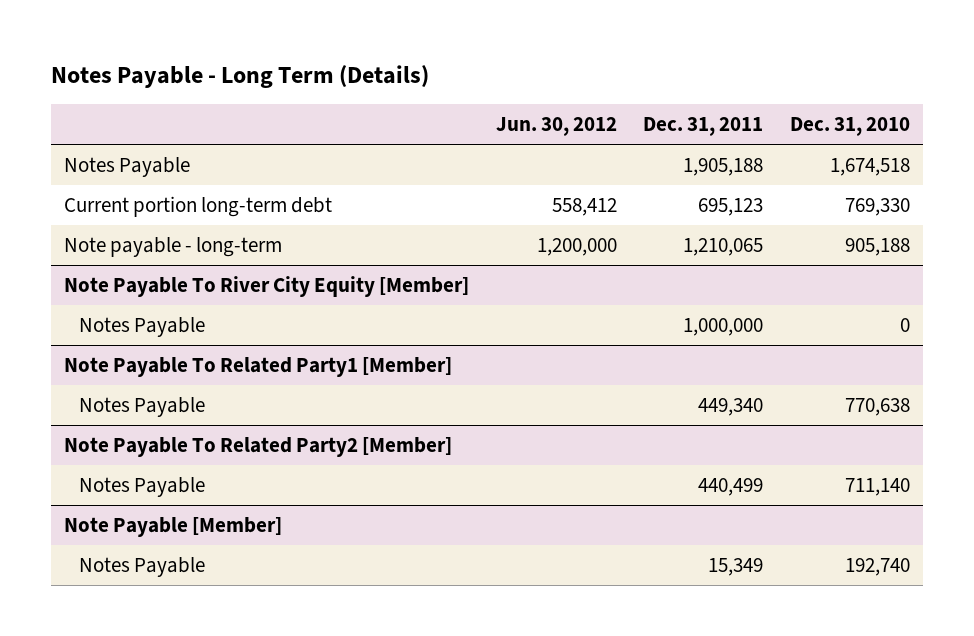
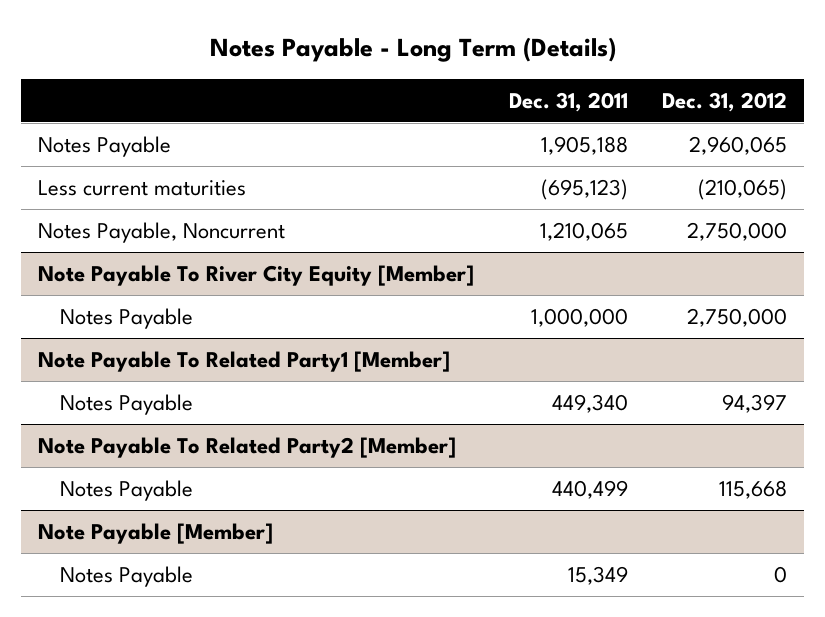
[495,116,617,136] Jun. 30, 2012 -> none
[789,116,910,136] Dec. 31, 2010 -> none
none -> [661,91,787,112] Dec. 31, 2012
[63,195,332,217] Current portion long-term debt -> none
none -> [38,179,247,196] Less current maturities
[63,236,282,257] Note payable - long-term -> [38,221,286,243] Notes Payable, Noncurrent

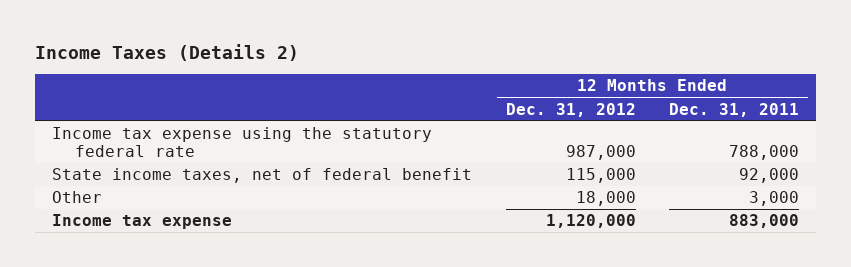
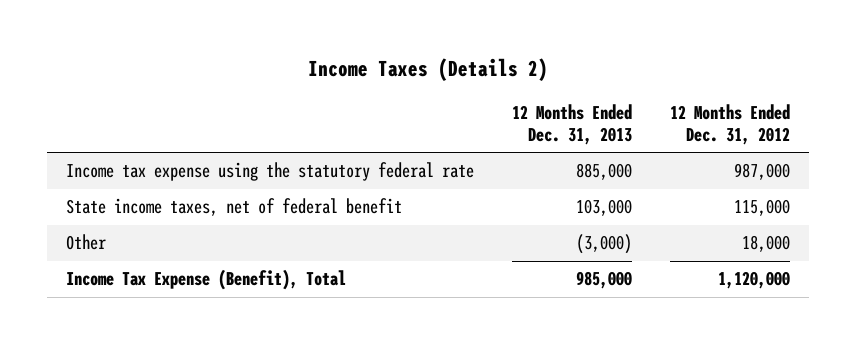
[669,102,800,117] Dec. 31, 2011 -> none
none -> [512,103,633,145] 12 Months Ended Dec. 31, 2013
[51,214,232,230] Income tax expense -> [66,269,347,291] Income Tax Expense (Benefit), Total

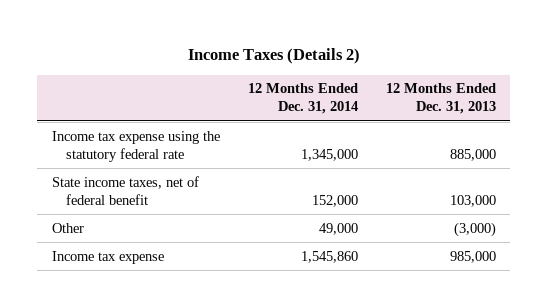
[670,103,791,145] 12 Months Ended Dec. 31, 2012 -> none
none -> [247,83,358,115] 12 Months Ended Dec. 31, 2014
[66,269,347,291] Income Tax Expense (Benefit), Total -> [51,250,164,264] Income tax expense

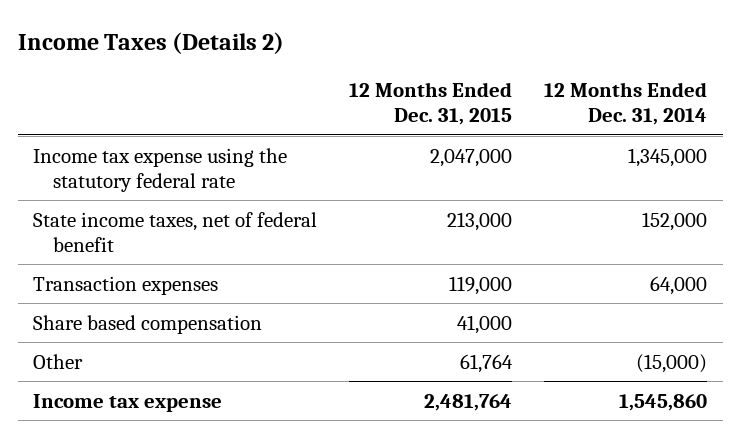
[386,83,497,115] 12 Months Ended Dec. 31, 2013 -> none
none -> [349,81,513,125] 12 Months Ended Dec. 31, 2015
none -> [33,275,219,295] Transaction expenses
none -> [33,314,263,334] Share based compensation
[318,222,358,235] 49,000 -> [636,353,708,373] (15,000)

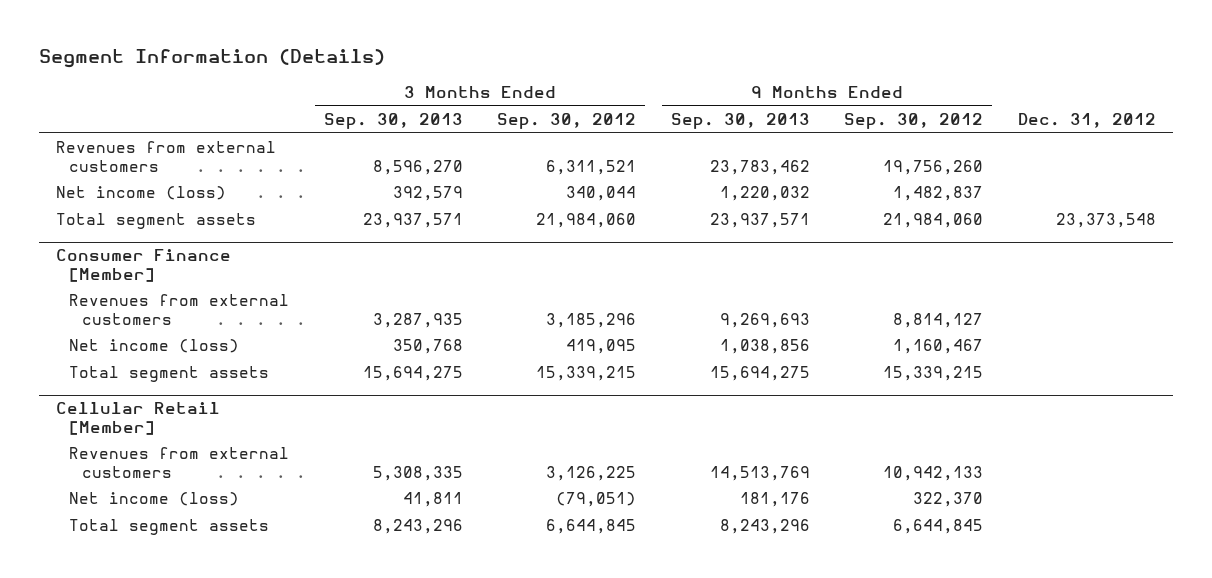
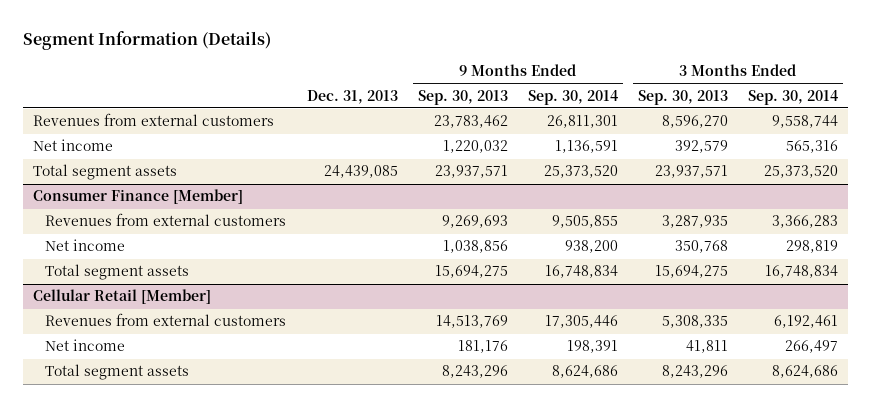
[497,113,637,130] Sep. 30, 2012 -> none
[844,113,984,130] Sep. 30, 2012 -> none
[1017,113,1156,129] Dec. 31, 2012 -> none
none -> [306,89,398,104] Dec. 31, 2013
none -> [527,89,618,105] Sep. 30, 2014
none -> [747,89,838,105] Sep. 30, 2014
[56,186,227,201] Net income (loss) -> [33,139,114,152] Net income
[68,339,239,354] Net income (loss) -> [45,239,126,252] Net income
[68,492,239,507] Net income (loss) -> [45,339,126,352] Net income

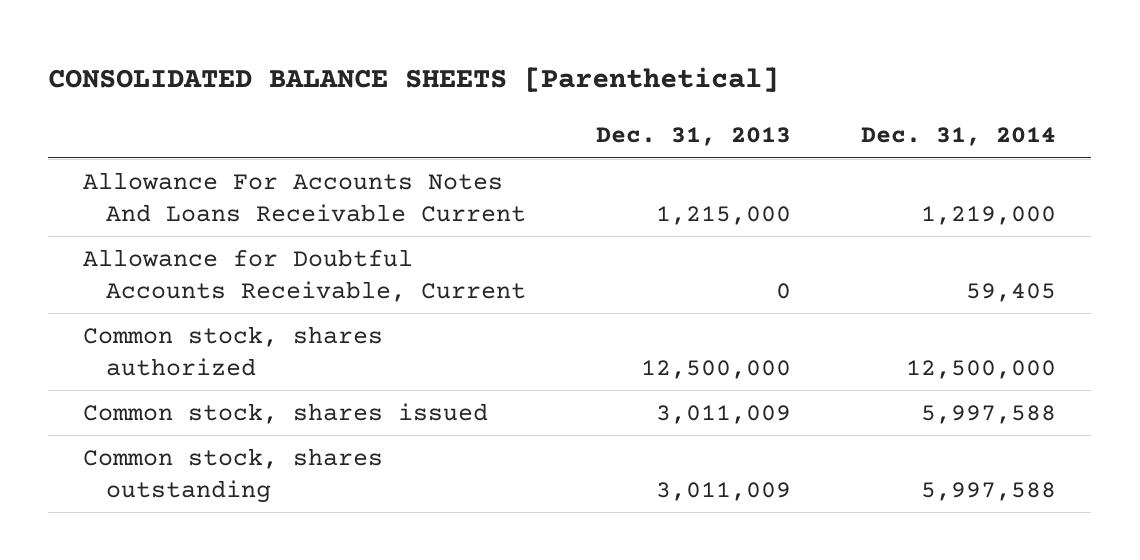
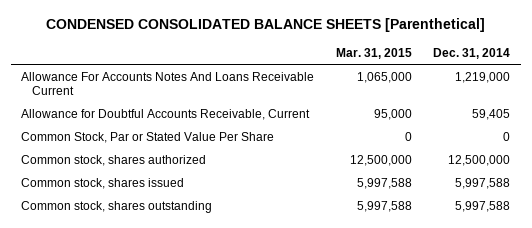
[48,67,780,93] CONSOLIDATED BALANCE SHEETS [Parenthetical] -> [45,18,485,33] CONDENSED CONSOLIDATED BALANCE SHEETS [Parenthetical]
[595,127,791,147] Dec. 31, 2013 -> none
none -> [335,48,412,60] Mar. 31, 2015
none -> [21,131,275,143] Common Stock, Par or Stated Value Per Share

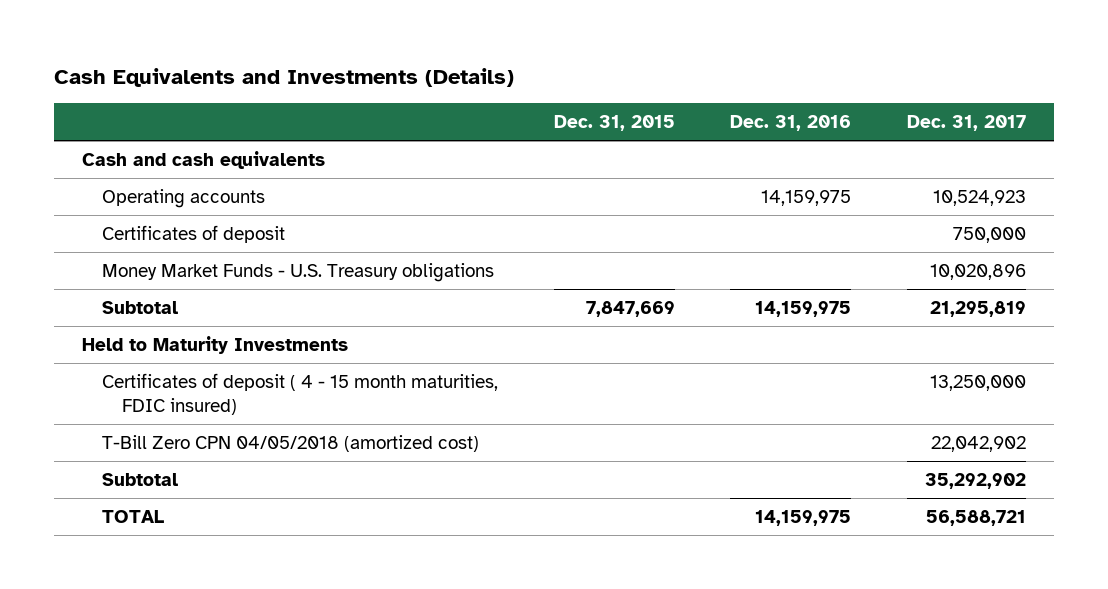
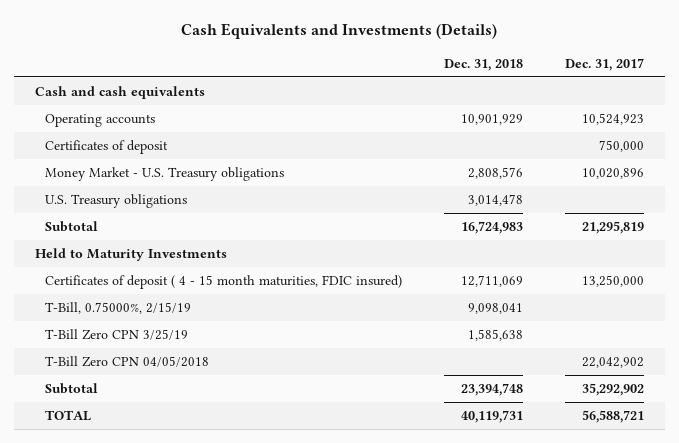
[553,115,675,132] Dec. 31, 2015 -> none
[730,115,852,132] Dec. 31, 2016 -> none
none -> [443,58,523,71] Dec. 31, 2018
[102,263,495,283] Money Market Funds - U.S. Treasury obligations -> [45,167,285,182] Money Market - U.S. Treasury obligations
none -> [45,194,188,209] U.S. Treasury obligations
none -> [45,302,192,315] T-Bill, 0.75000%, 2/15/19
none -> [45,329,189,341] T-Bill Zero CPN 3/25/19
[102,435,480,453] T-Bill Zero CPN 04/05/2018 (amortized cost) -> [45,356,210,368] T-Bill Zero CPN 04/05/2018

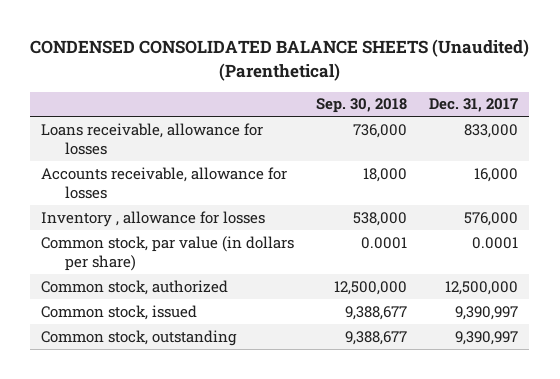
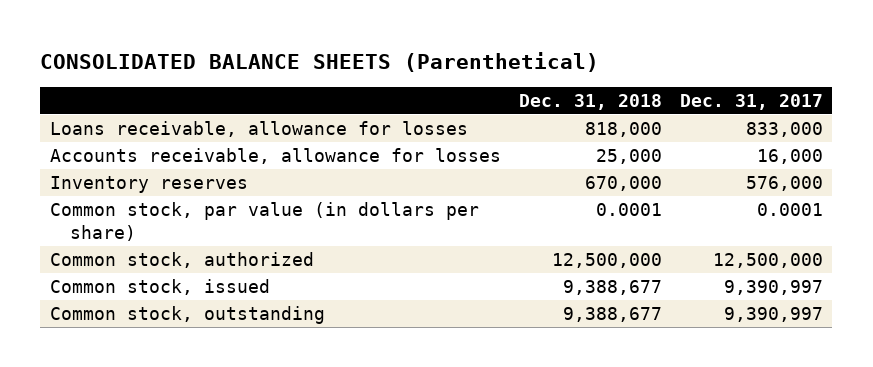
[29,39,529,81] CONDENSED CONSOLIDATED BALANCE SHEETS (Unaudited) (Parenthetical) -> [40,51,600,72] CONSOLIDATED BALANCE SHEETS (Parenthetical)
[316,98,408,114] Sep. 30, 2018 -> none
none -> [518,93,662,110] Dec. 31, 2018
[41,210,266,227] Inventory , allowance for losses -> [49,176,248,194] Inventory reserves

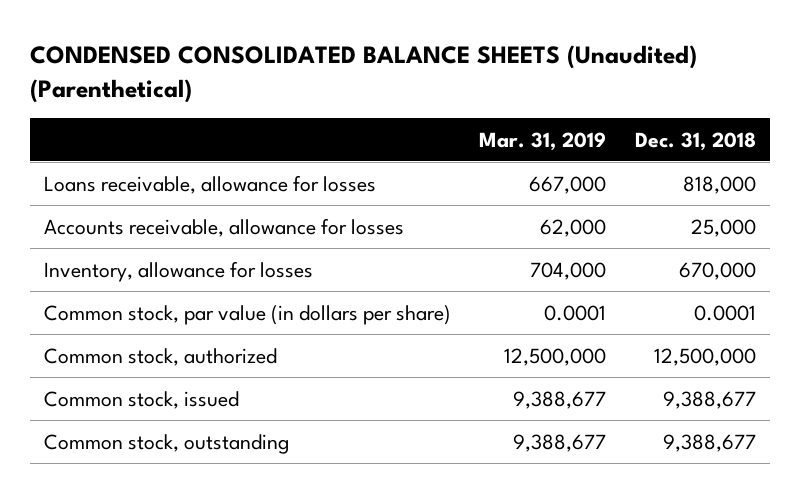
[40,51,600,72] CONSOLIDATED BALANCE SHEETS (Parenthetical) -> [29,45,697,103] CONDENSED CONSOLIDATED BALANCE SHEETS (Unaudited) (Parenthetical)
[680,93,824,110] Dec. 31, 2017 -> none
none -> [479,131,607,151] Mar. 31, 2019
[49,176,248,194] Inventory reserves -> [43,260,313,282] Inventory, allowance for losses

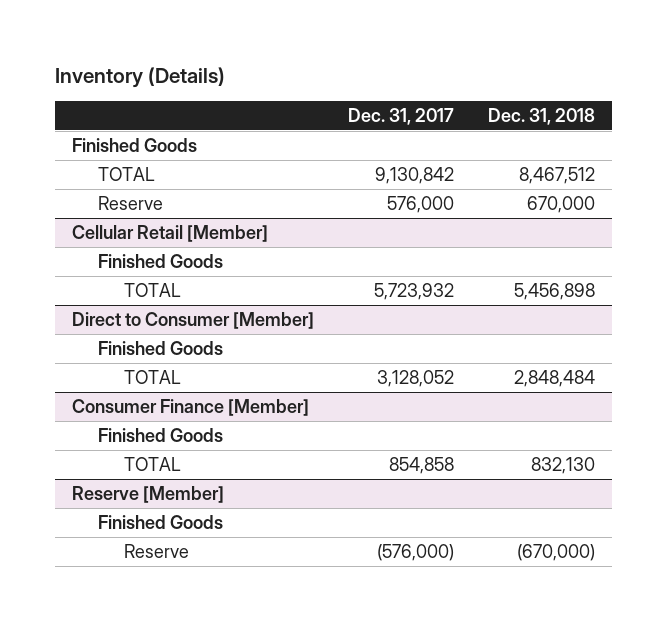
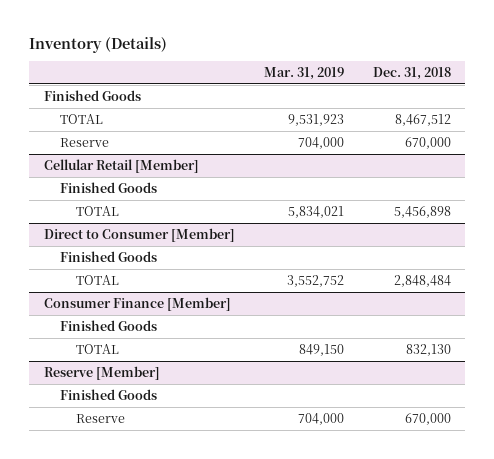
[348,107,455,125] Dec. 31, 2017 -> none
none -> [263,67,344,81] Mar. 31, 2019
[517,543,596,561] (670,000) -> [404,412,451,425] 670,000

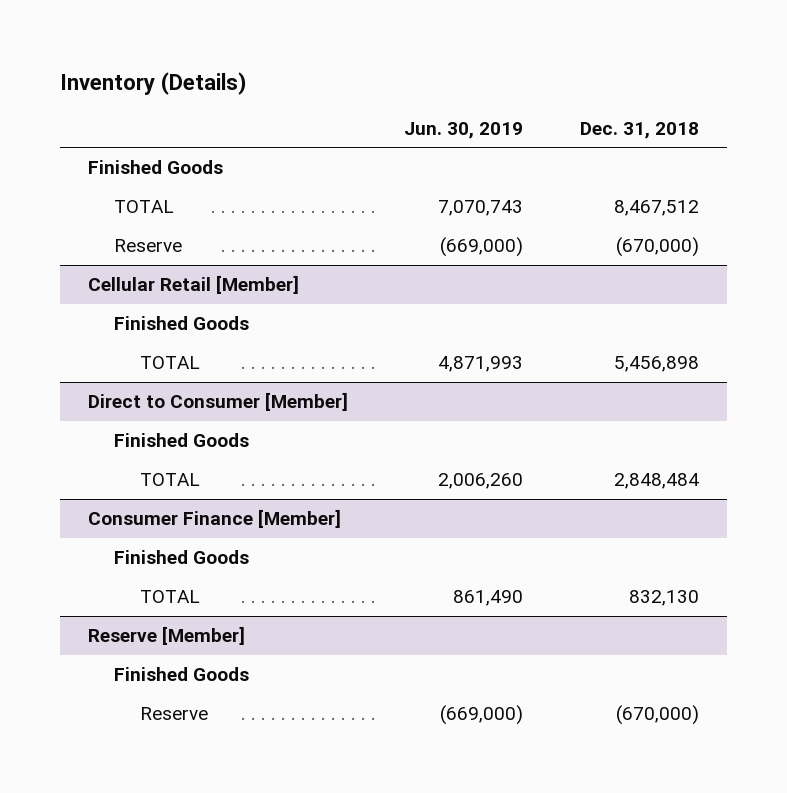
[263,67,344,81] Mar. 31, 2019 -> none
none -> [404,121,524,139] Jun. 30, 2019
[404,136,451,149] 670,000 -> [615,237,699,258] (670,000)
[404,412,451,425] 670,000 -> [615,705,699,726] (670,000)

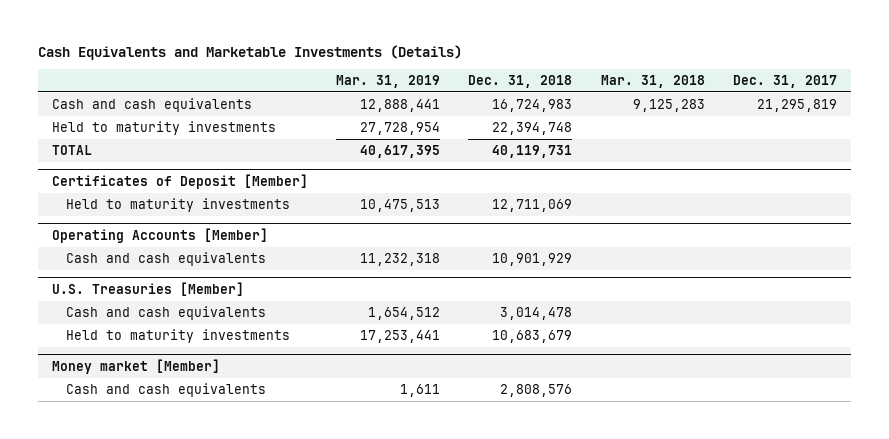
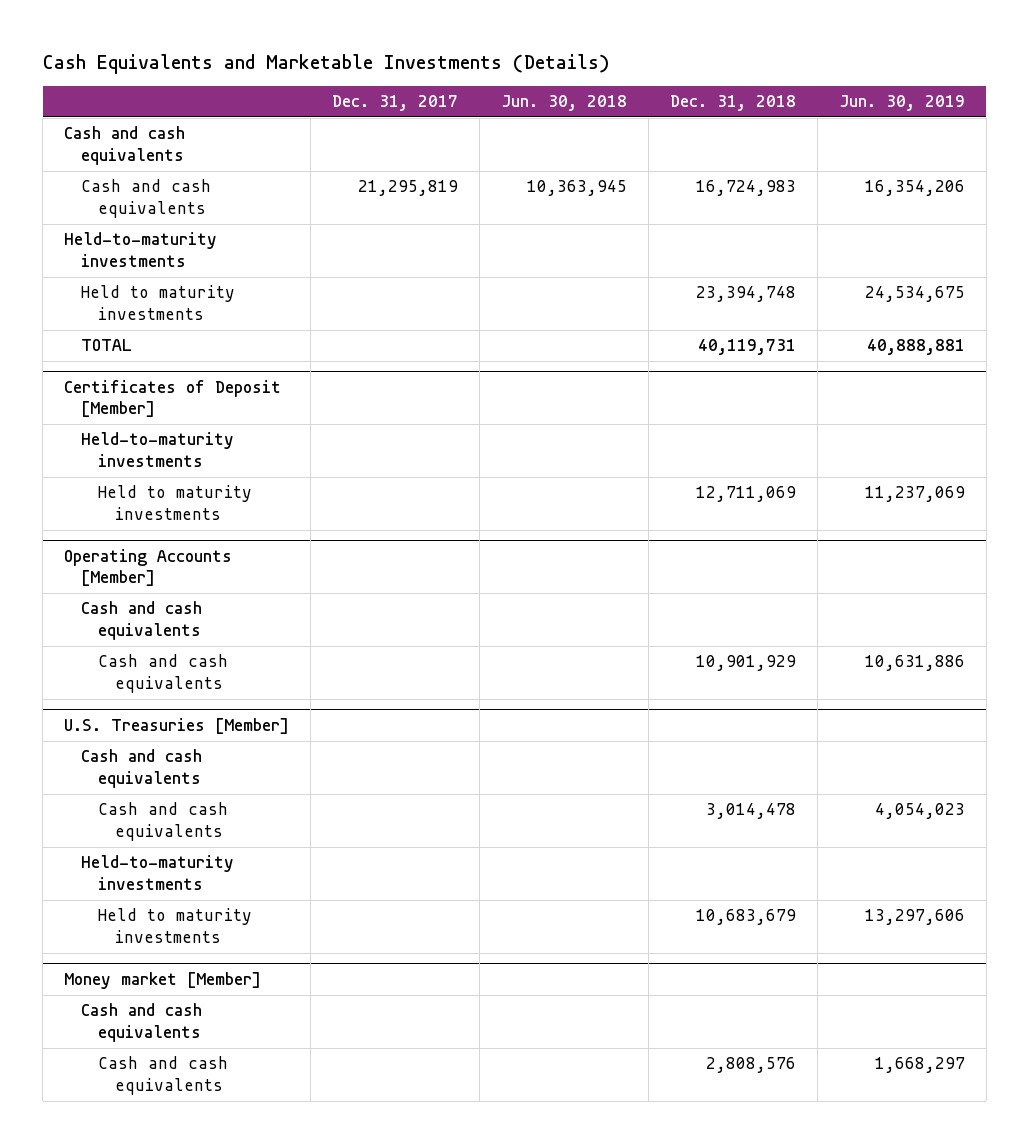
[336,74,441,88] Mar. 31, 2019 -> none
[600,74,705,88] Mar. 31, 2018 -> none
none -> [500,94,627,111] Jun. 30, 2018
none -> [838,94,965,111] Jun. 30, 2019
none -> [64,126,186,165] Cash and cash equivalents
none -> [64,232,218,267] Held-to-maturity investments
[492,121,573,135] 22,394,748 -> [695,286,796,303] 23,394,748
none -> [81,432,235,467] Held-to-maturity investments
none -> [81,601,203,640] Cash and cash equivalents
none -> [81,749,203,788] Cash and cash equivalents
none -> [81,855,235,890] Held-to-maturity investments
none -> [81,1003,203,1042] Cash and cash equivalents

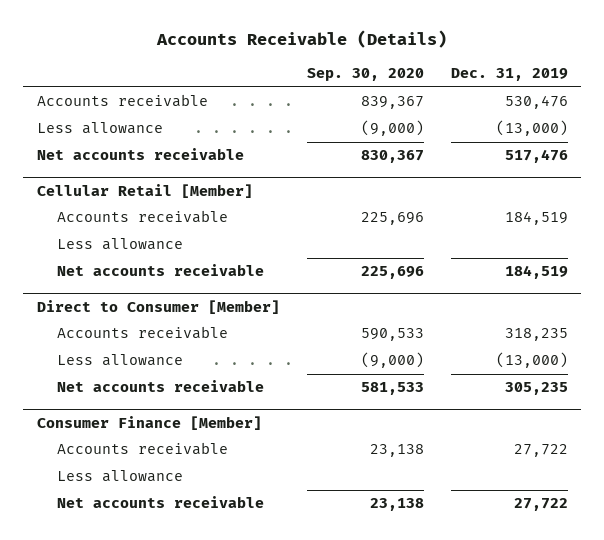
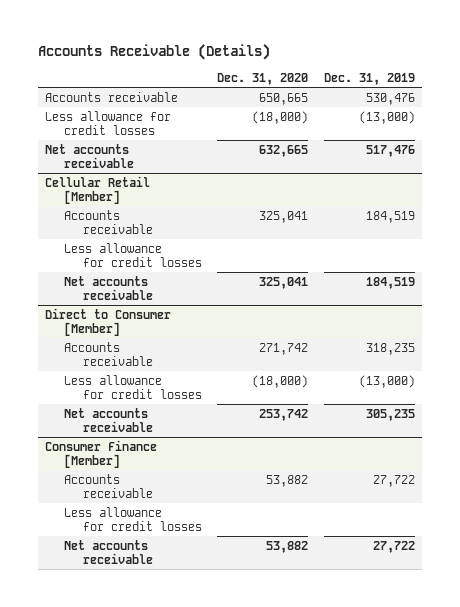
[306,68,424,82] Sep. 30, 2020 -> none
none -> [217,72,309,85] Dec. 31, 2020
[36,122,163,135] Less allowance -> [45,110,172,135] Less allowance for credit losses
[57,238,184,251] Less allowance -> [64,242,202,267] Less allowance for credit losses
[57,354,184,367] Less allowance -> [64,374,202,399] Less allowance for credit losses
[57,470,184,483] Less allowance -> [64,506,202,531] Less allowance for credit losses

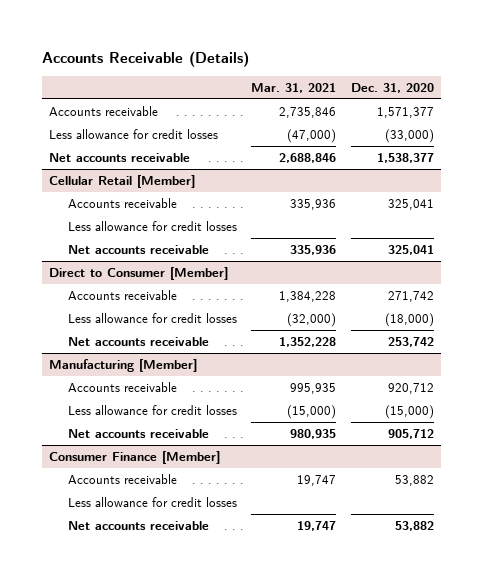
[323,72,415,85] Dec. 31, 2019 -> none
none -> [251,82,337,93] Mar. 31, 2021
[259,92,309,105] 650,665 -> [376,107,434,119] 1,571,377
[252,110,309,124] (18,000) -> [384,129,434,144] (33,000)
[259,144,309,157] 632,665 -> [376,153,434,164] 1,538,377
none -> [49,359,198,373] Manufacturing [Member]
none -> [68,382,178,393] Accounts receivable
none -> [68,405,238,416] Less allowance for credit losses
none -> [68,429,210,439] Net accounts receivable

